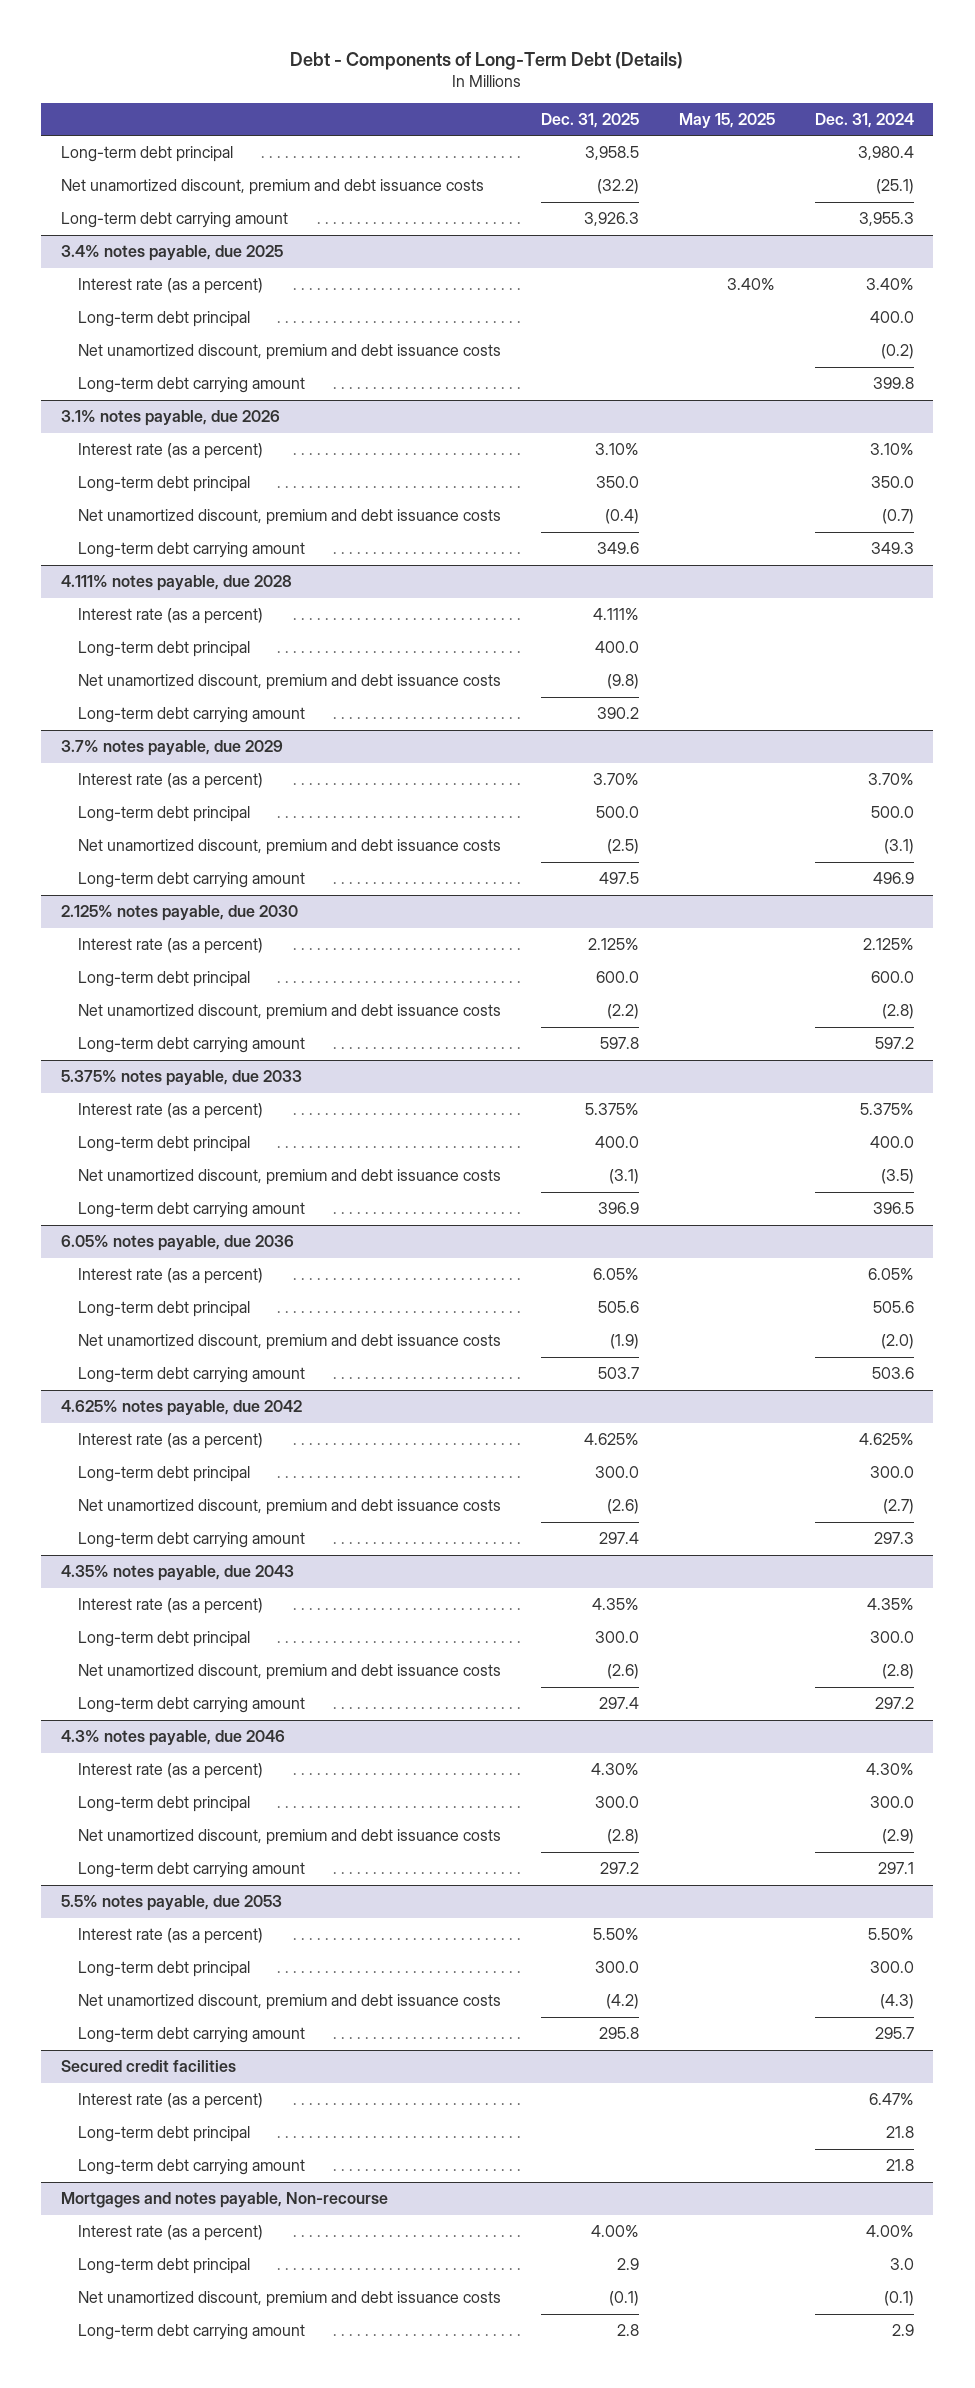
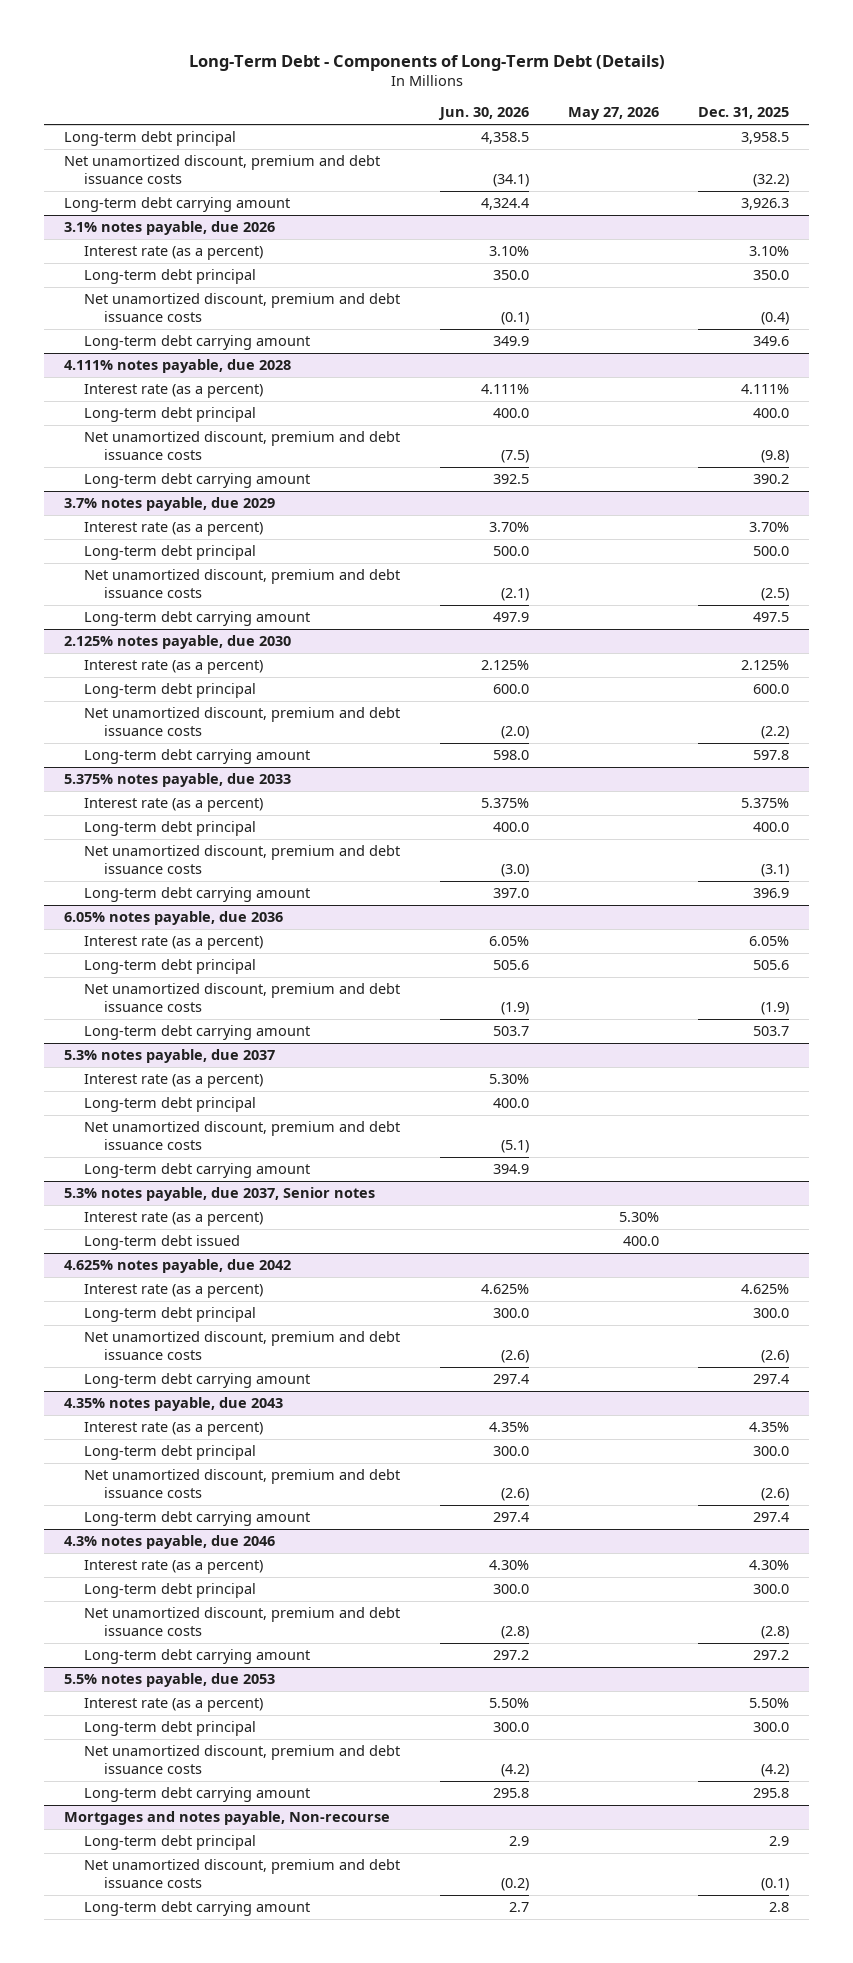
[290,51,684,70] Debt - Components of Long-Term Debt (Details) -> [188,54,665,71] Long-Term Debt - Components of Long-Term Debt (Details)
[678,112,775,128] May 15, 2025 -> none
[814,112,914,128] Dec. 31, 2024 -> none
none -> [437,107,529,121] Jun. 30, 2026
none -> [567,107,659,121] May 27, 2026
[61,245,284,262] 3.4% notes payable, due 2025 -> none
[77,278,263,295] Interest rate (as a percent) -> none
[77,311,250,328] Long-term debt principal -> none
[77,344,501,361] Net unamortized discount, premium and debt issuance costs -> none
[77,377,305,394] Long-term debt carrying amount -> none
none -> [64,1049,276,1064] 5.3% notes payable, due 2037
none -> [84,1074,264,1089] Interest rate (as a percent)
none -> [84,1097,257,1113] Long-term debt principal
none -> [84,1121,401,1151] Net unamortized discount, premium and debt issuance costs
none -> [84,1163,311,1179] Long-term debt carrying amount
none -> [64,1187,376,1202] 5.3% notes payable, due 2037, Senior notes
none -> [84,1212,264,1227] Interest rate (as a percent)
none -> [84,1235,241,1251] Long-term debt issued
[61,2060,237,2073] Secured credit facilities -> none
[77,2093,263,2110] Interest rate (as a percent) -> none
[77,2126,250,2143] Long-term debt principal -> none
[77,2159,305,2176] Long-term debt carrying amount -> none
[77,2225,263,2242] Interest rate (as a percent) -> none

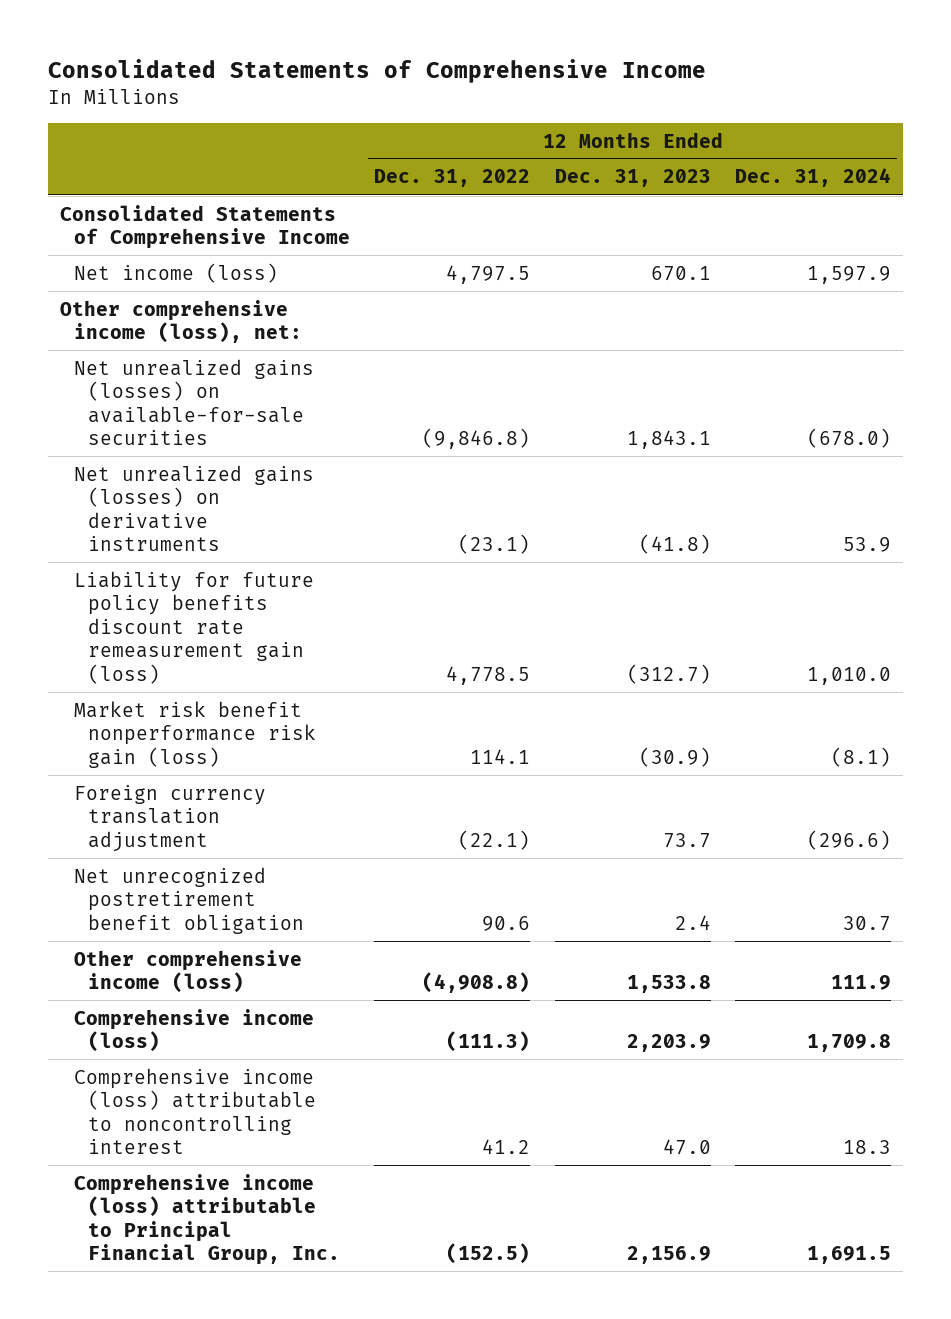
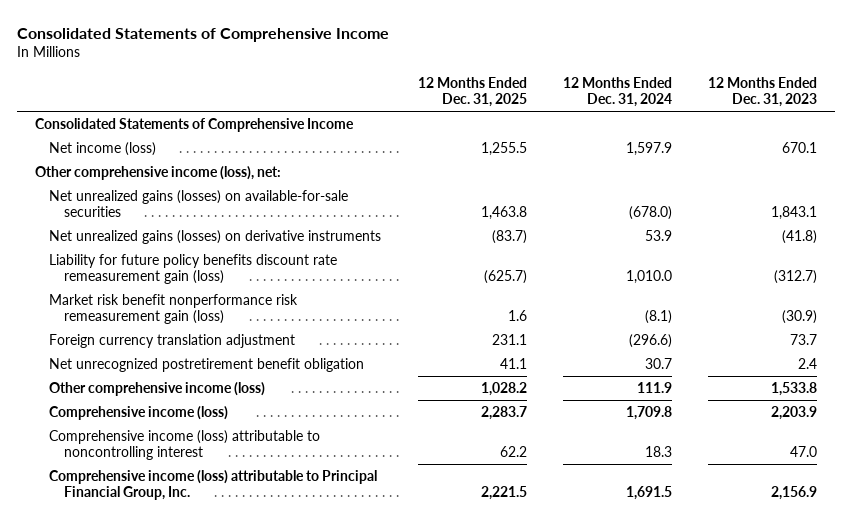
[374,169,531,188] Dec. 31, 2022 -> none
none -> [417,77,527,108] 12 Months Ended Dec. 31, 2025
[74,700,317,768] Market risk benefit nonperformance risk gain (loss) -> [49,293,299,325] Market risk benefit nonperformance risk remeasurement gain (loss)

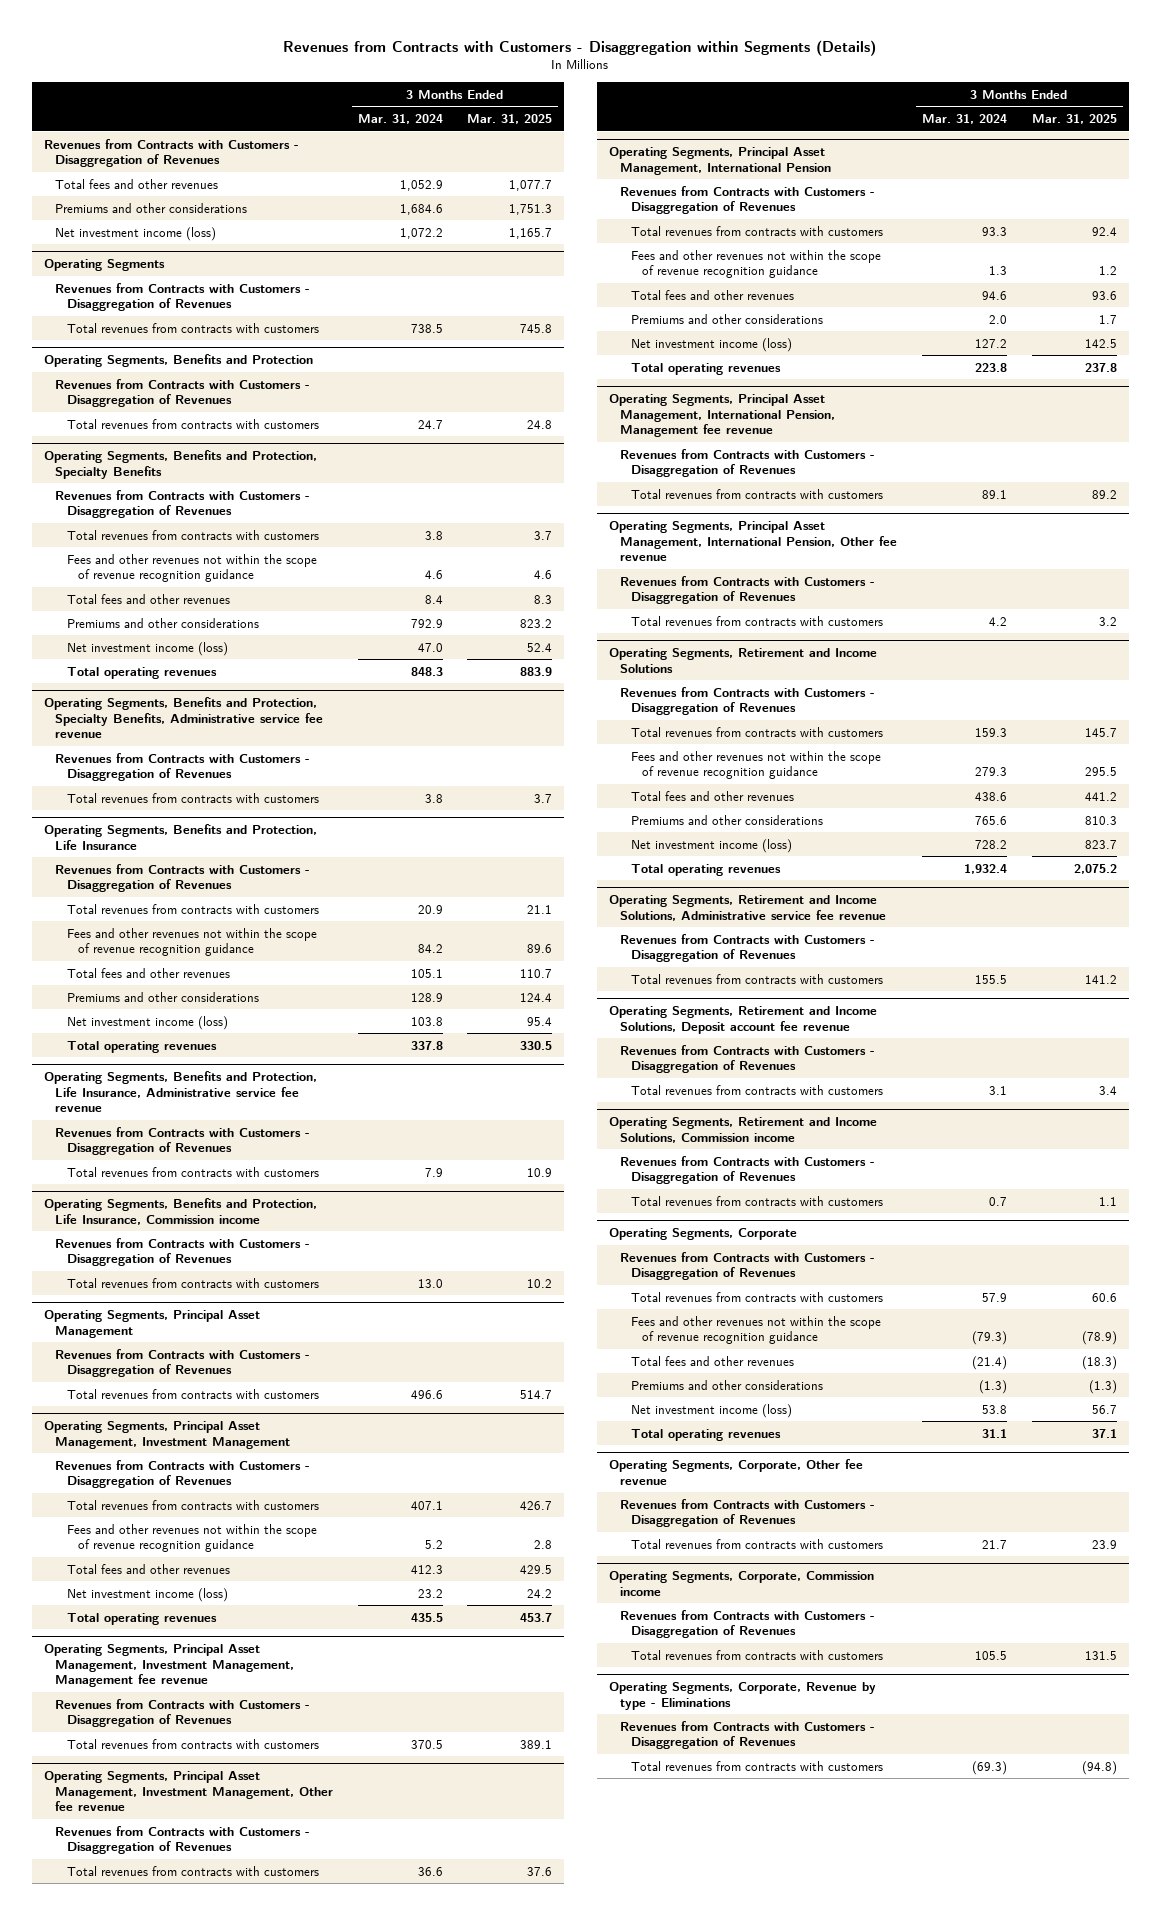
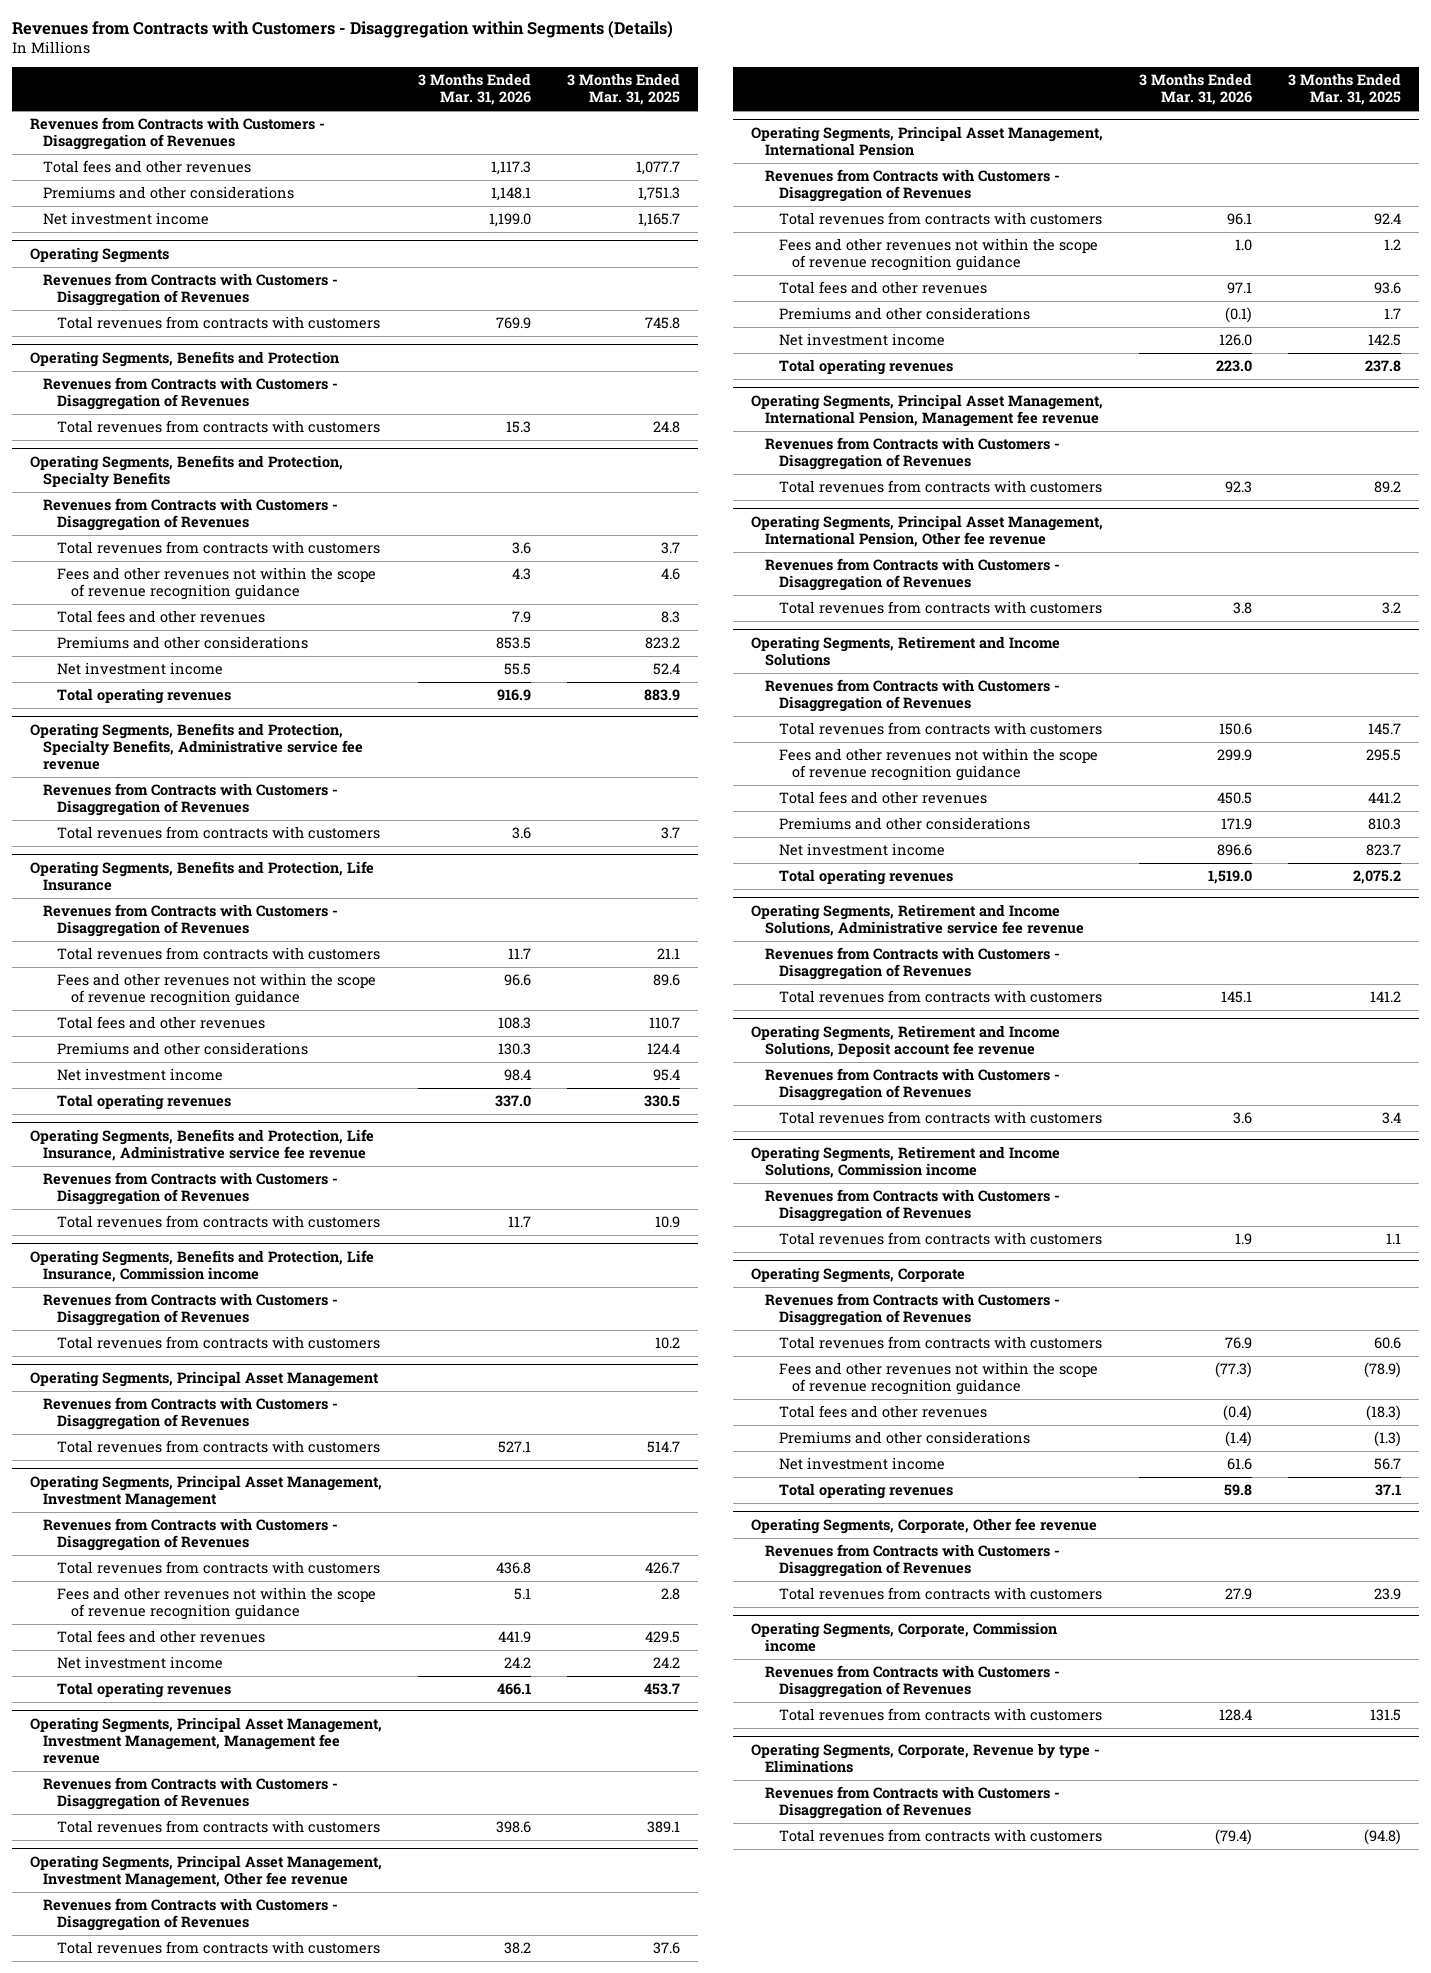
[357,113,443,124] Mar. 31, 2024 -> none
none -> [417,73,531,106] 3 Months Ended Mar. 31, 2026
[55,226,217,241] Net investment income (loss) -> [43,212,210,226] Net investment income
[66,641,228,656] Net investment income (loss) -> [57,662,224,676] Net investment income
[66,1015,228,1030] Net investment income (loss) -> [57,1068,224,1082] Net investment income
[66,1587,228,1602] Net investment income (loss) -> [57,1656,224,1670] Net investment income
[631,337,793,352] Net investment income (loss) -> [778,333,945,347] Net investment income
[631,838,793,853] Net investment income (loss) -> [778,843,945,857] Net investment income
[631,1403,793,1418] Net investment income (loss) -> [778,1457,945,1471] Net investment income

